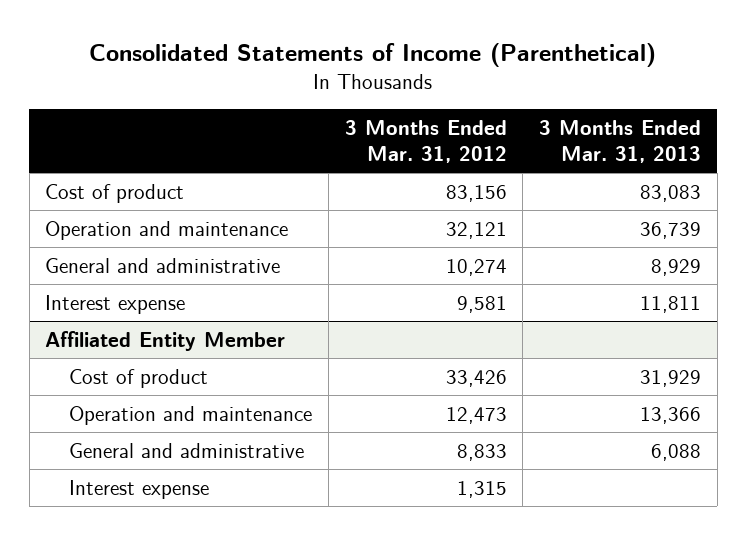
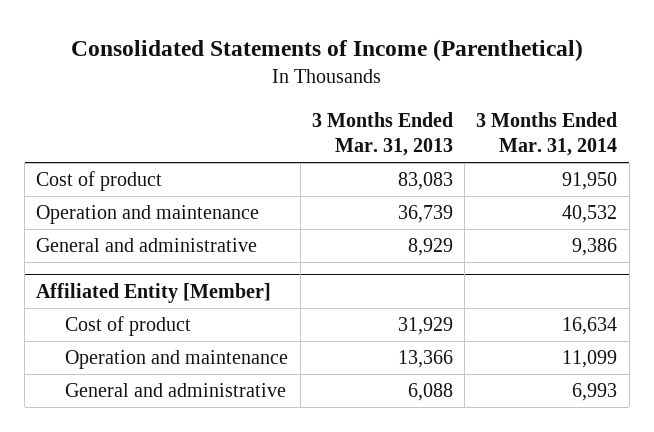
[344,119,507,164] 3 Months Ended Mar. 31, 2012 -> none
none -> [476,111,618,157] 3 Months Ended Mar. 31, 2014
[45,294,186,314] Interest expense -> none
[45,330,286,351] Affiliated Entity Member -> [36,282,272,303] Affiliated Entity [Member]
[69,479,210,499] Interest expense -> none

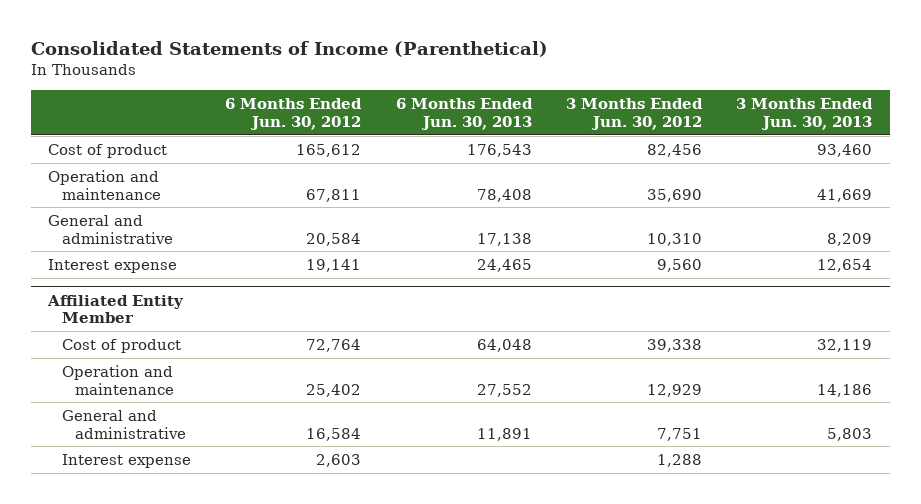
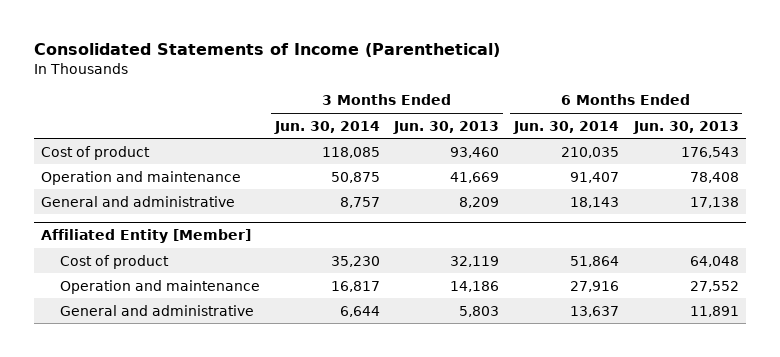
[225,98,363,130] 6 Months Ended Jun. 30, 2012 -> none
[565,98,703,130] 3 Months Ended Jun. 30, 2012 -> none
none -> [273,120,380,134] Jun. 30, 2014
none -> [513,120,620,134] Jun. 30, 2014
[48,258,178,273] Interest expense -> none
[47,294,185,324] Affiliated Entity Member -> [40,229,251,244] Affiliated Entity [Member]
[61,453,191,468] Interest expense -> none

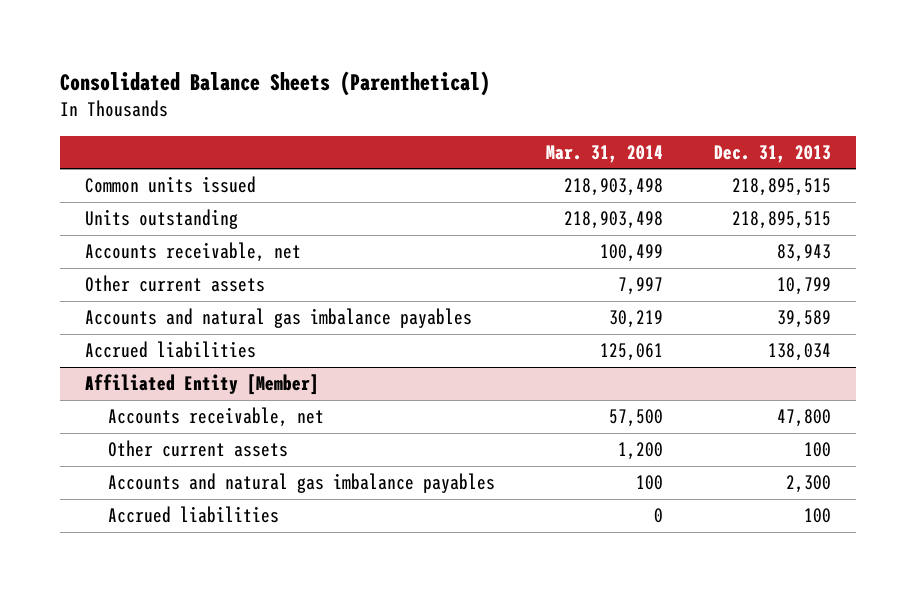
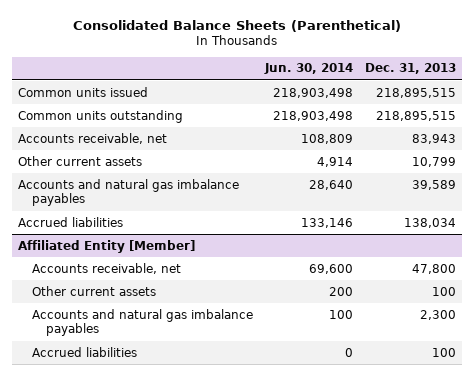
[545,144,663,163] Mar. 31, 2014 -> none
none -> [263,63,353,75] Jun. 30, 2014
[84,209,238,230] Units outstanding -> [17,109,183,123] Common units outstanding

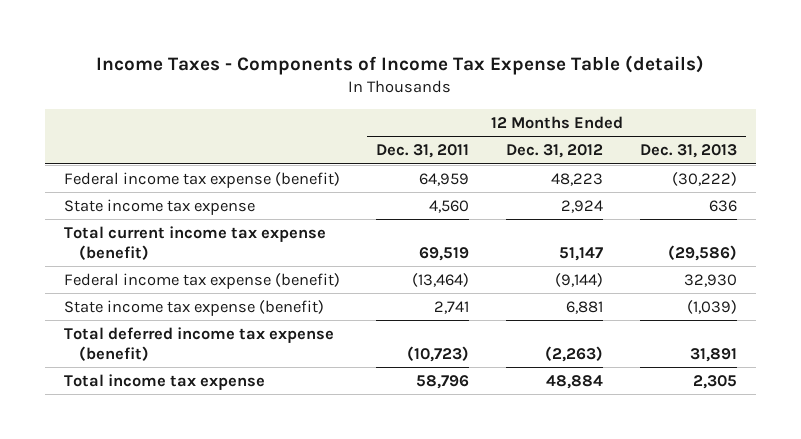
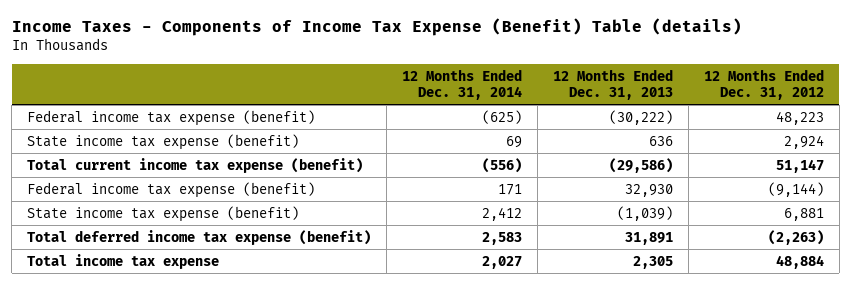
[96,55,705,76] Income Taxes - Components of Income Tax Expense Table (details) -> [11,18,742,37] Income Taxes - Components of Income Tax Expense (Benefit) Table (details)
[376,144,470,159] Dec. 31, 2011 -> none
none -> [401,68,522,100] 12 Months Ended Dec. 31, 2014
[63,198,255,215] State income tax expense -> [27,133,300,150] State income tax expense (benefit)

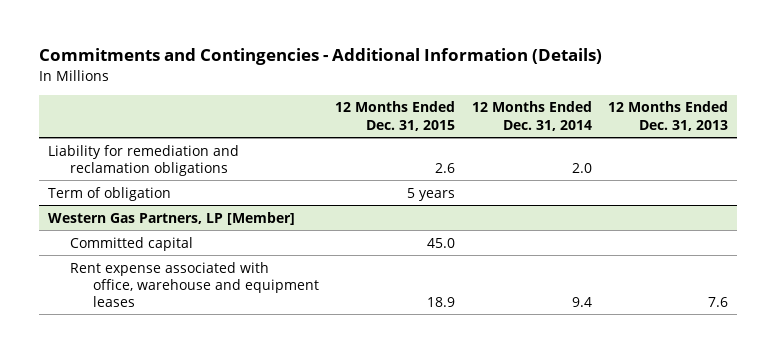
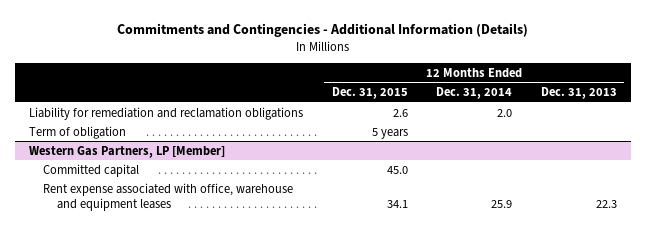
[427,296,456,307] 18.9 -> [386,199,408,208] 34.1
[571,296,592,307] 9.4 -> [491,199,513,208] 25.9
[708,296,729,307] 7.6 -> [595,199,617,208] 22.3

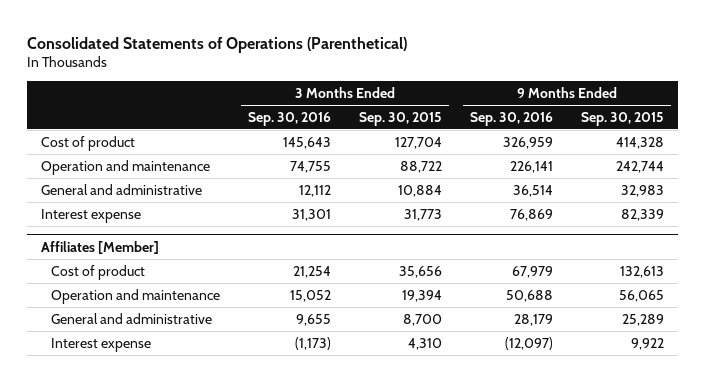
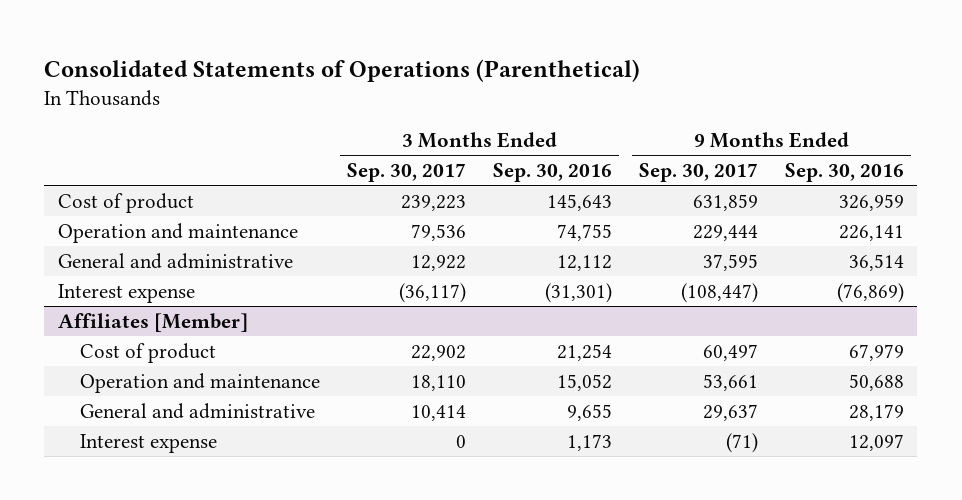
[359,111,443,126] Sep. 30, 2015 -> none
[581,111,665,126] Sep. 30, 2015 -> none
none -> [347,163,467,183] Sep. 30, 2017
none -> [639,163,759,183] Sep. 30, 2017
[292,208,332,221] 31,301 -> [545,282,613,303] (31,301)
[510,208,554,221] 76,869 -> [837,282,905,303] (76,869)
[295,336,332,350] (1,173) -> [567,433,613,451] 1,173
[505,336,554,350] (12,097) -> [849,433,905,451] 12,097

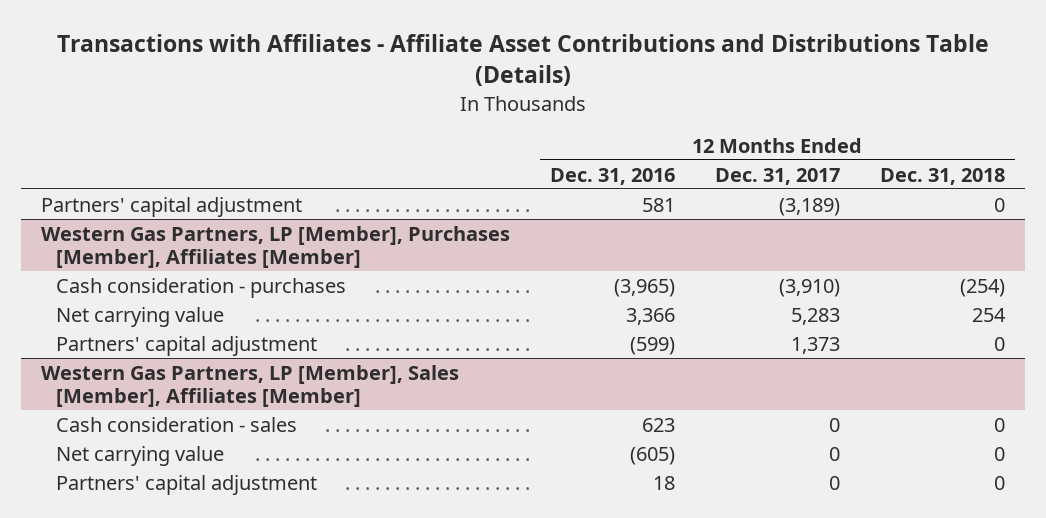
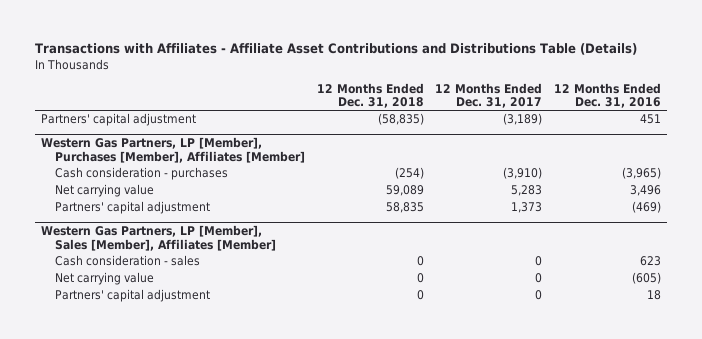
[641,197,675,212] 581 -> [640,114,662,125] 451
[993,197,1005,212] 0 -> [377,113,424,126] (58,835)
[625,307,675,325] 3,366 -> [630,185,662,197] 3,496
[971,307,1006,322] 254 -> [385,185,424,197] 59,089
[629,336,675,355] (599) -> [632,201,662,214] (469)
[993,336,1005,351] 0 -> [385,202,424,214] 58,835

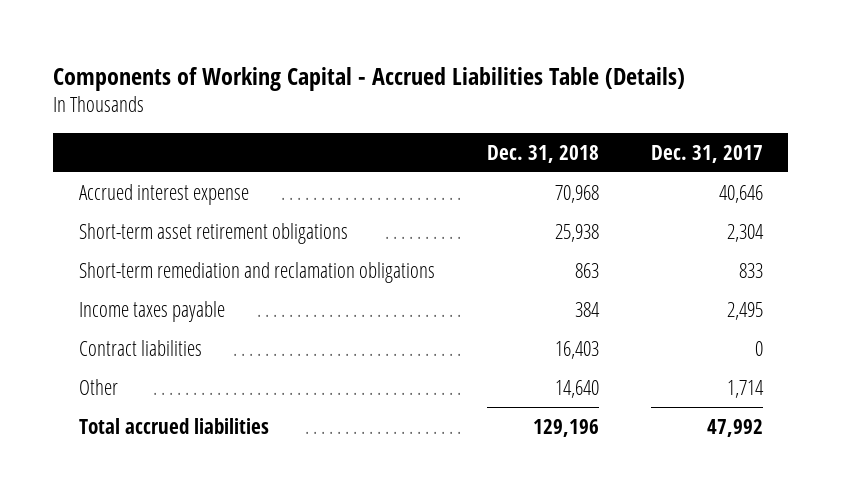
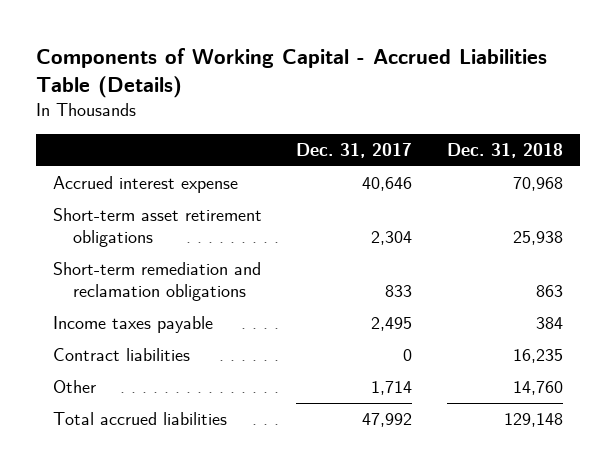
[554,340,599,359] 16,403 -> [512,349,563,364] 16,235
[554,379,599,398] 14,640 -> [512,381,563,396] 14,760
[532,418,599,437] 129,196 -> [503,413,563,428] 129,148

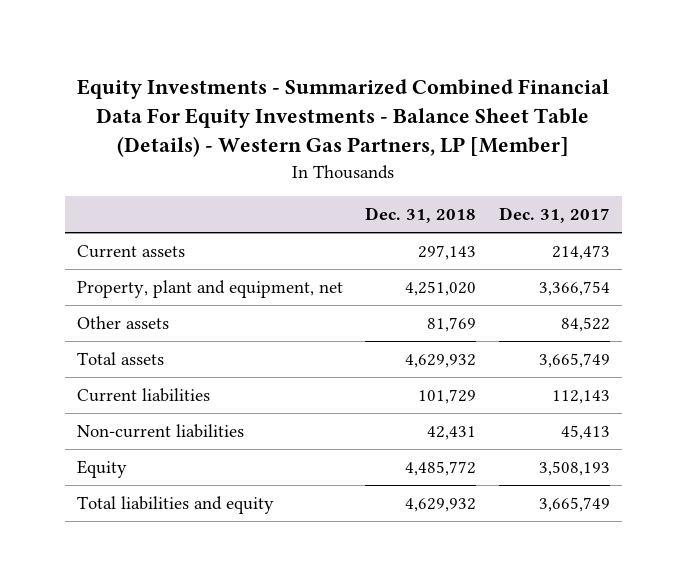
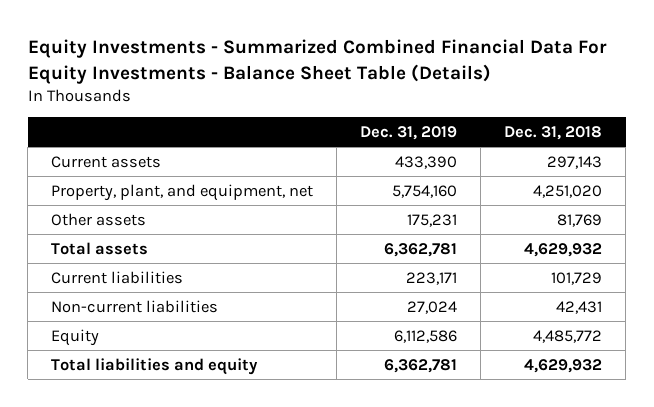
[77,79,610,158] Equity Investments - Summarized Combined Financial Data For Equity Investments - Balance Sheet Table (Details) - Western Gas Partners, LP [Member] -> [27,39,607,84] Equity Investments - Summarized Combined Financial Data For Equity Investments - Balance Sheet Table (Details)
[499,207,611,224] Dec. 31, 2017 -> none
none -> [360,125,458,140] Dec. 31, 2019
[76,280,343,299] Property, plant and equipment, net -> [51,183,314,201] Property, plant, and equipment, net

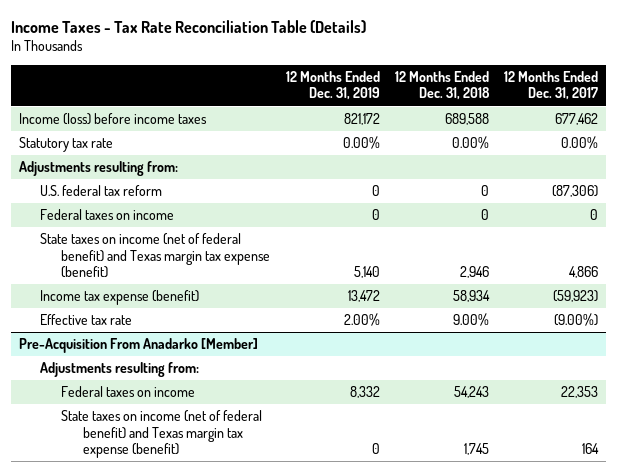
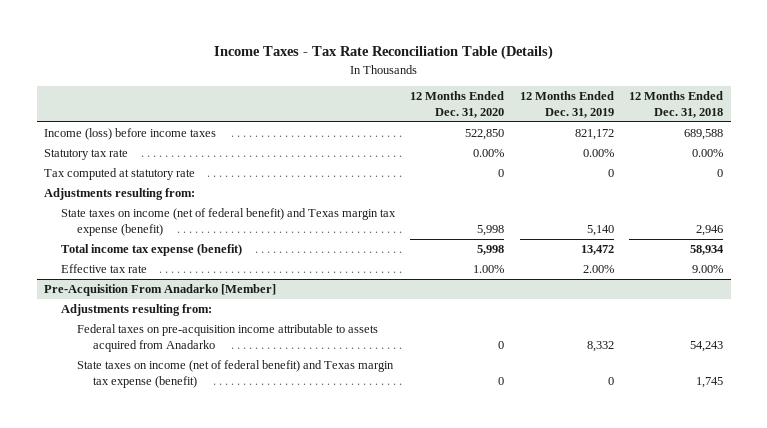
[504,71,599,101] 12 Months Ended Dec. 31, 2017 -> none
none -> [410,91,505,119] 12 Months Ended Dec. 31, 2020
none -> [44,167,196,180] Tax computed at statutory rate
[40,185,163,197] U.S. federal tax reform -> none
[40,209,175,221] Federal taxes on income -> none
[40,290,200,306] Income tax expense (benefit) -> [60,243,242,256] Total income tax expense (benefit)
[61,386,196,398] Federal taxes on income -> [76,323,378,352] Federal taxes on pre-acquisition income attributable to assets acquired from Anadarko

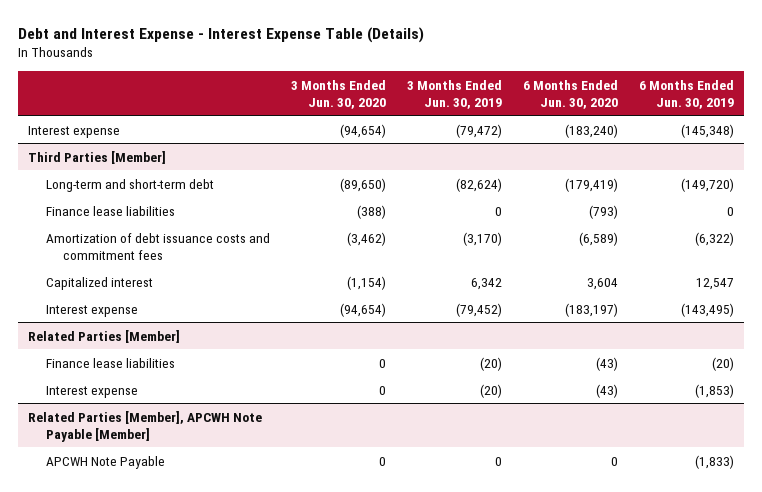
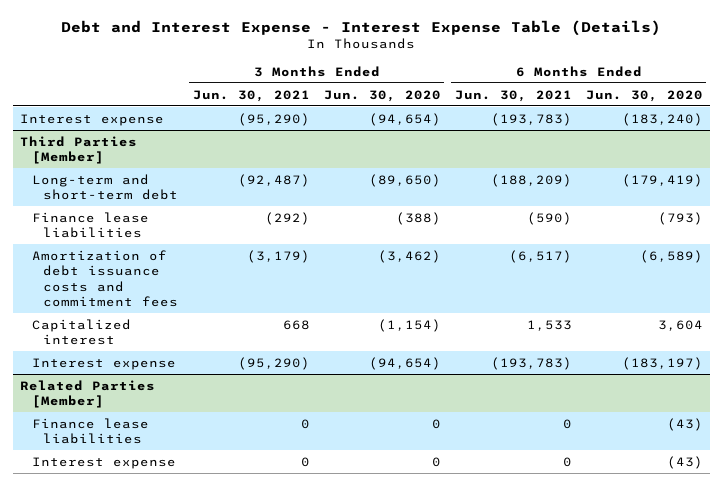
[406,79,502,109] 3 Months Ended Jun. 30, 2019 -> none
[638,79,734,109] 6 Months Ended Jun. 30, 2019 -> none
none -> [192,89,310,102] Jun. 30, 2021
none -> [454,89,572,102] Jun. 30, 2021
[28,410,263,442] Related Parties [Member], APCWH Note Payable [Member] -> none
[45,455,165,469] APCWH Note Payable -> none

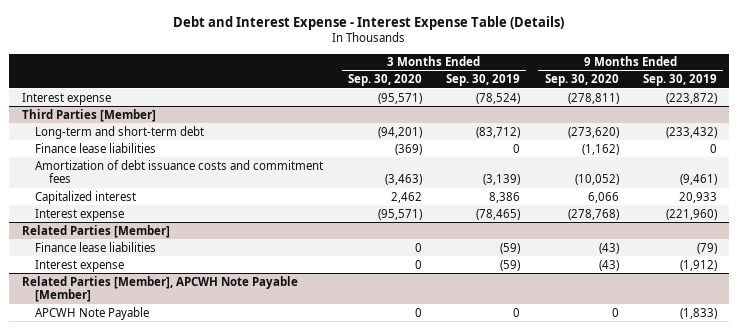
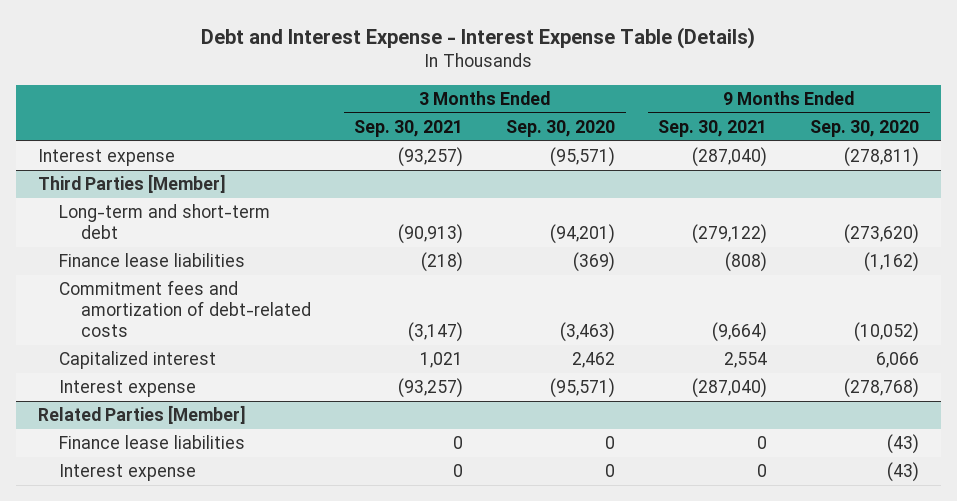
[446,74,521,87] Sep. 30, 2019 -> none
[643,74,718,87] Sep. 30, 2019 -> none
none -> [354,120,464,138] Sep. 30, 2021
none -> [658,120,768,138] Sep. 30, 2021
[35,159,324,184] Amortization of debt issuance costs and commitment fees -> [59,280,312,338] Commitment fees and amortization of debt-related costs
[21,275,298,303] Related Parties [Member], APCWH Note Payable [Member] -> none
[35,306,150,320] APCWH Note Payable -> none

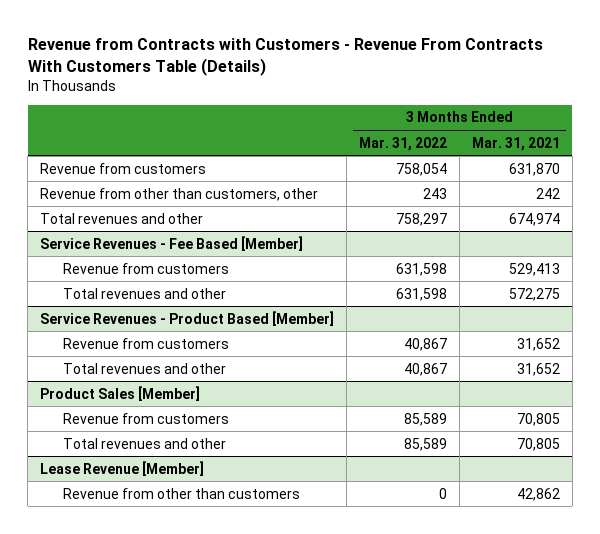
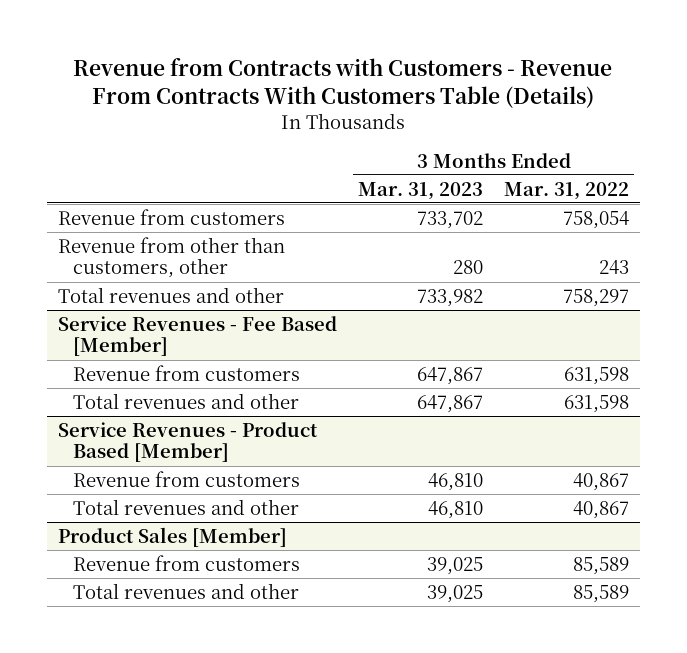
[471,136,560,151] Mar. 31, 2021 -> none
none -> [357,181,483,200] Mar. 31, 2023
[40,460,205,476] Lease Revenue [Member] -> none
[62,487,300,499] Revenue from other than customers -> none

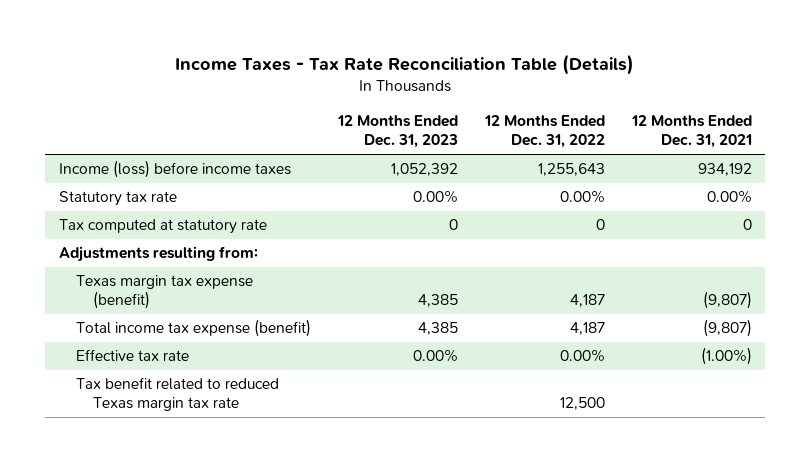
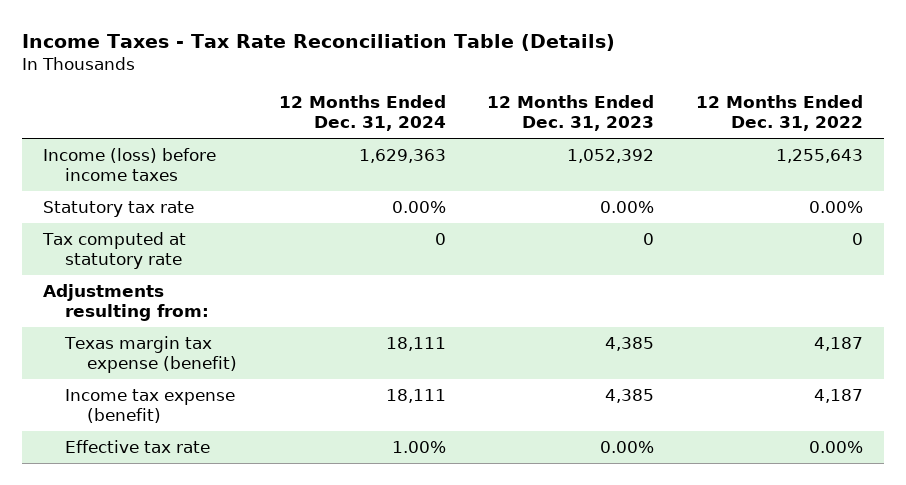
[630,115,752,149] 12 Months Ended Dec. 31, 2021 -> none
none -> [278,95,446,132] 12 Months Ended Dec. 31, 2024
[76,319,312,338] Total income tax expense (benefit) -> [65,388,236,423] Income tax expense (benefit)
[76,377,280,412] Tax benefit related to reduced Texas margin tax rate -> none

